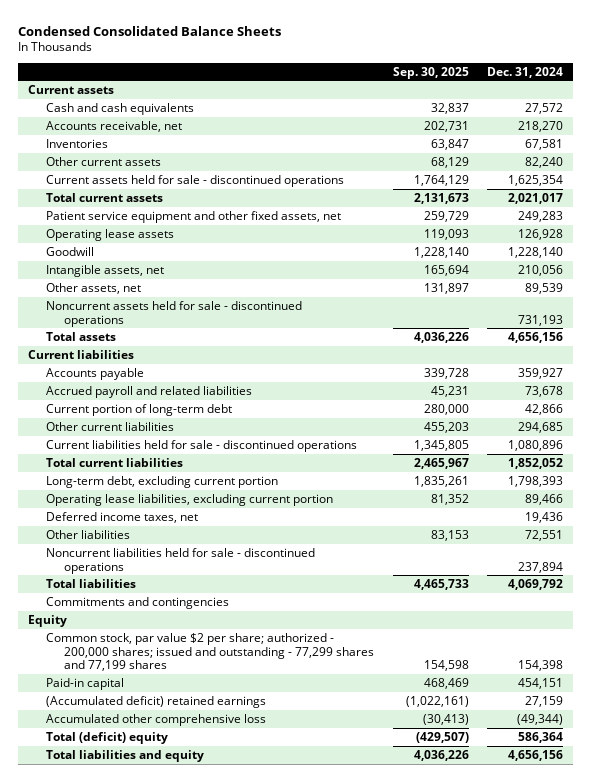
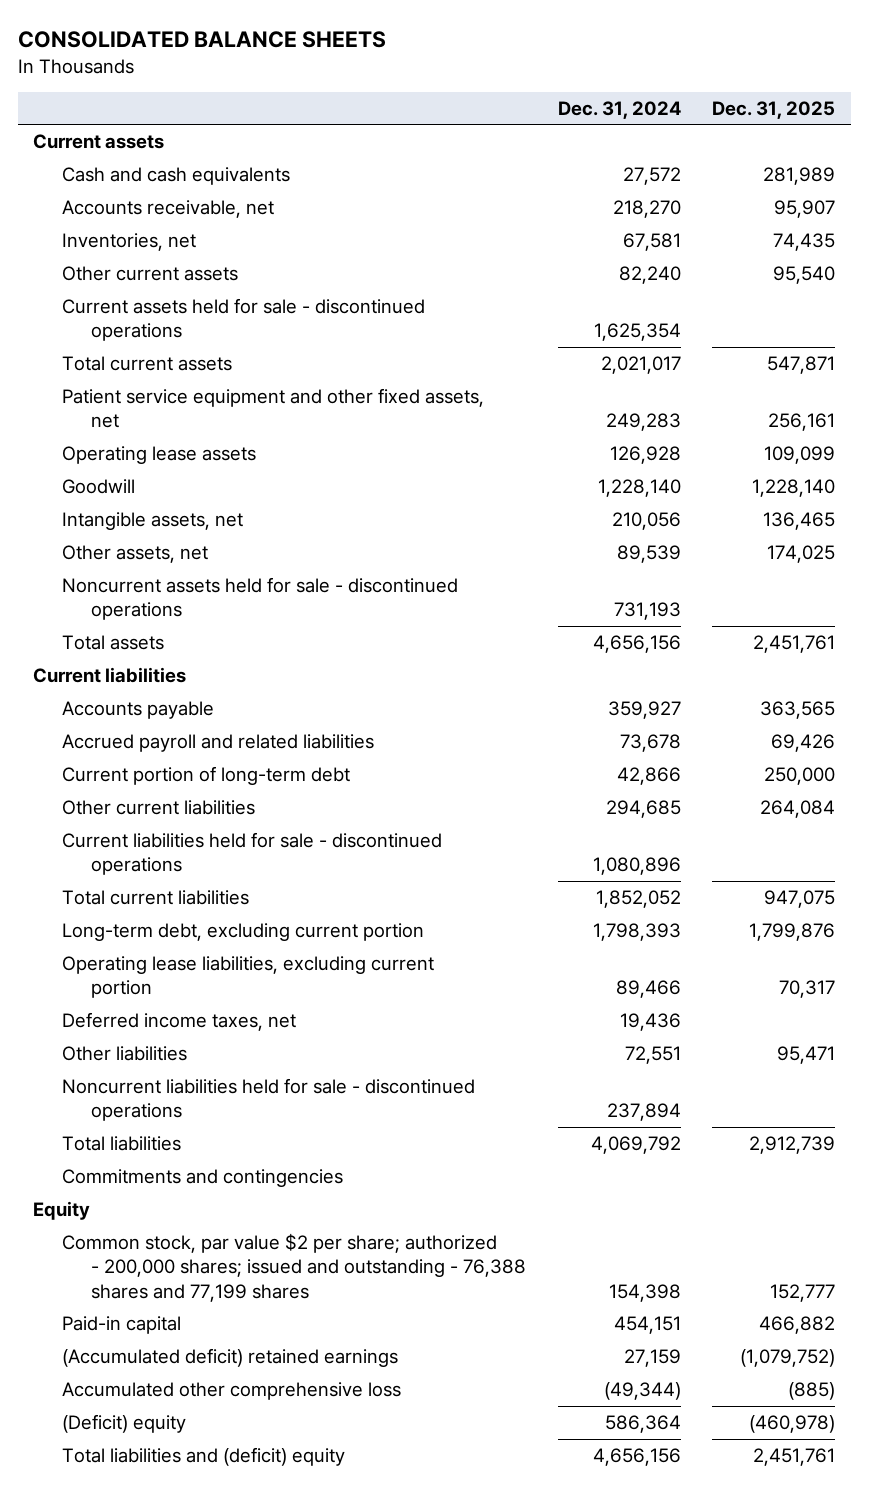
[18,26,282,37] Condensed Consolidated Balance Sheets -> [17,31,386,49] CONSOLIDATED BALANCE SHEETS
[392,66,469,79] Sep. 30, 2025 -> none
none -> [712,100,836,119] Dec. 31, 2025
[45,138,108,148] Inventories -> [62,233,197,252] Inventories, net
[45,632,374,672] Common stock, par value $2 per share; authorized - 200,000 shares; issued and outstanding - 77,299 shares and 77,199 shares -> [62,1233,527,1302] Common stock, par value $2 per share; authorized - 200,000 shares; issued and outstanding - 76,388 shares and 77,199 shares
[45,731,168,744] Total (deficit) equity -> [62,1414,187,1434] (Deficit) equity
[45,749,204,762] Total liabilities and equity -> [62,1447,346,1467] Total liabilities and (deficit) equity

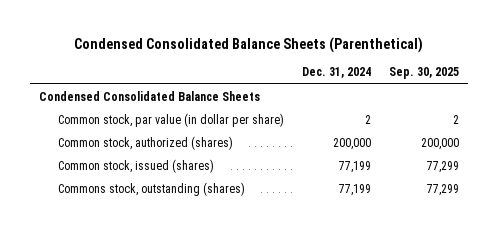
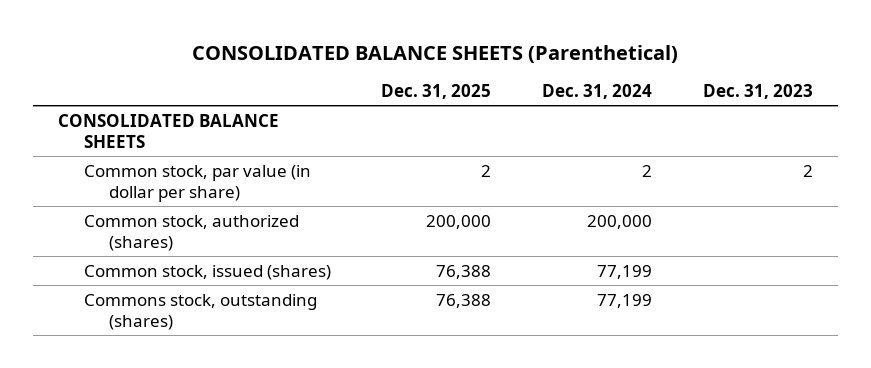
[73,36,423,53] Condensed Consolidated Balance Sheets (Parenthetical) -> [192,44,679,63] CONSOLIDATED BALANCE SHEETS (Parenthetical)
[388,67,459,80] Sep. 30, 2025 -> none
none -> [381,84,492,100] Dec. 31, 2025
none -> [702,84,813,100] Dec. 31, 2023
[38,90,260,101] Condensed Consolidated Balance Sheets -> [58,113,280,149] CONSOLIDATED BALANCE SHEETS

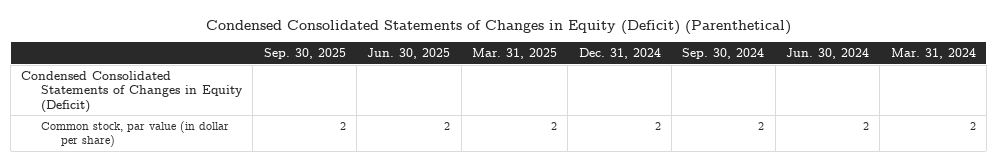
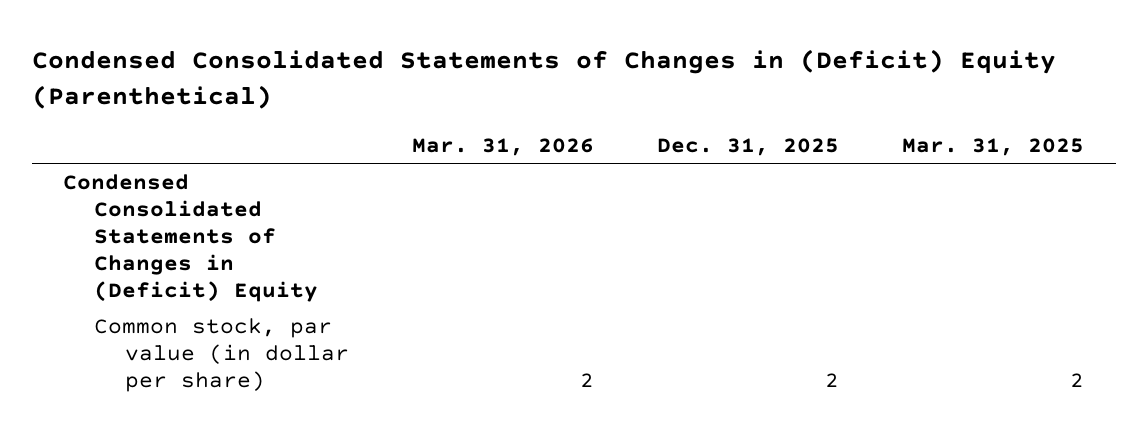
[205,19,791,35] Condensed Consolidated Statements of Changes in Equity (Deficit) (Parenthetical) -> [31,48,1056,109] Condensed Consolidated Statements of Changes in (Deficit) Equity (Parenthetical)
[263,48,346,60] Sep. 30, 2025 -> none
[367,48,451,60] Jun. 30, 2025 -> none
[578,48,661,60] Dec. 31, 2024 -> none
[682,48,765,60] Sep. 30, 2024 -> none
[785,48,869,60] Jun. 30, 2024 -> none
[890,48,976,60] Mar. 31, 2024 -> none
none -> [412,138,595,157] Mar. 31, 2026
none -> [657,138,840,157] Dec. 31, 2025
[21,71,244,113] Condensed Consolidated Statements of Changes in Equity (Deficit) -> [63,174,319,302] Condensed Consolidated Statements of Changes in (Deficit) Equity

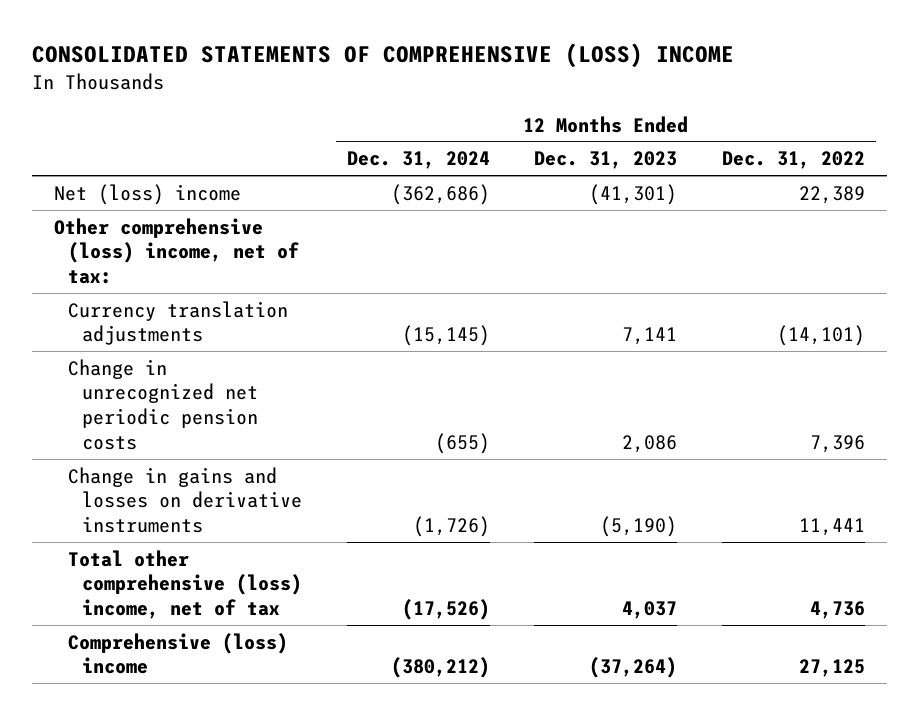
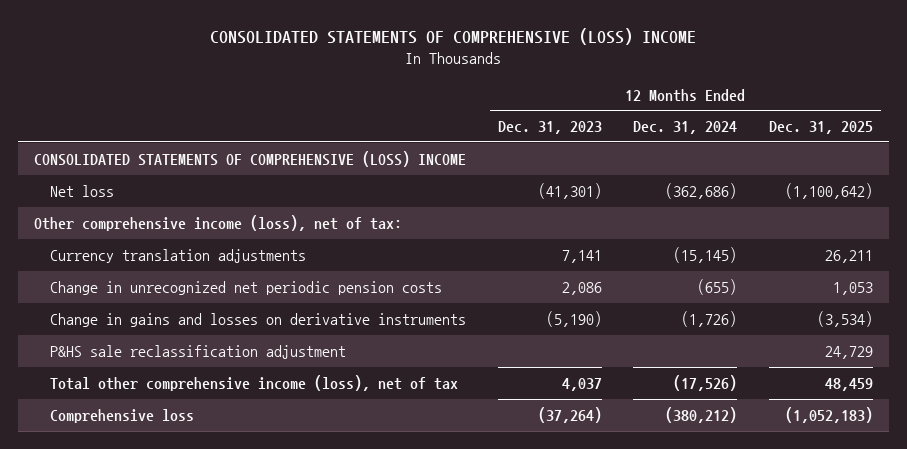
[722,151,866,170] Dec. 31, 2022 -> none
none -> [768,121,873,135] Dec. 31, 2025
none -> [34,150,467,167] CONSOLIDATED STATEMENTS OF COMPREHENSIVE (LOSS) INCOME
[54,183,242,205] Net (loss) income -> [50,184,115,197] Net loss
[54,217,300,284] Other comprehensive (loss) income, net of tax: -> [34,214,403,231] Other comprehensive income (loss), net of tax:
none -> [50,344,347,359] P&HS sale reclassification adjustment
[68,549,303,619] Total other comprehensive (loss) income, net of tax -> [50,374,459,391] Total other comprehensive income (loss), net of tax
[68,632,289,675] Comprehensive (loss) income -> [50,408,195,423] Comprehensive loss

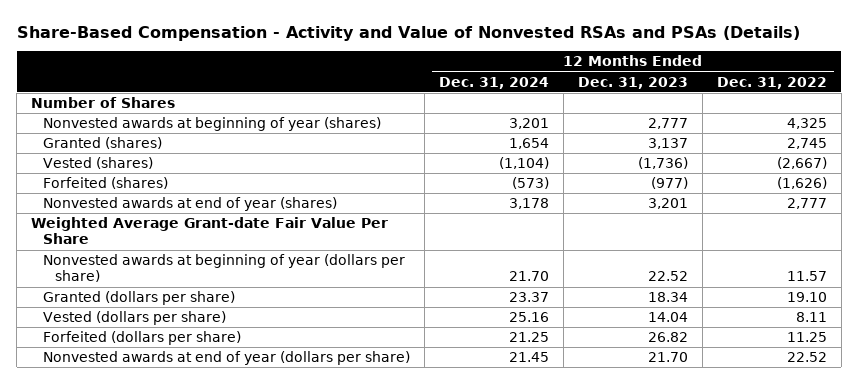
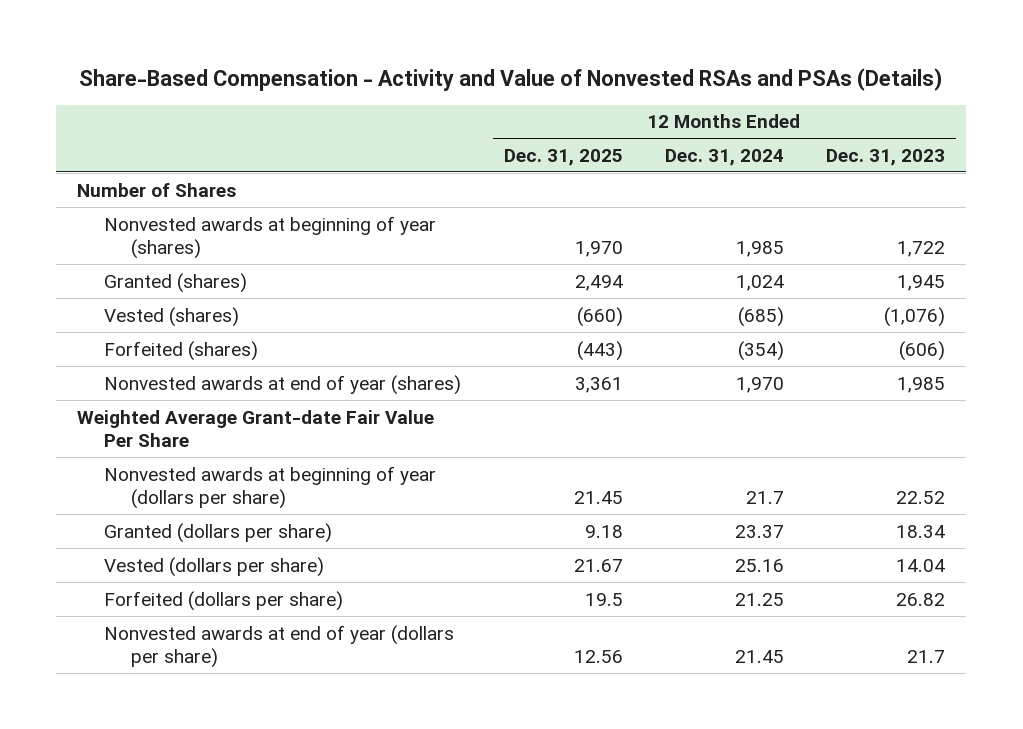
[716,76,827,89] Dec. 31, 2022 -> none
none -> [503,148,623,166] Dec. 31, 2025
[509,118,550,130] 3,201 -> [735,241,784,258] 1,985
[648,118,689,130] 2,777 -> [897,241,946,258] 1,722
[509,138,550,150] 1,654 -> [735,274,784,291] 1,024
[648,138,689,150] 3,137 -> [897,274,946,291] 1,945
[499,157,550,170] (1,104) -> [737,306,784,327] (685)
[638,157,689,170] (1,736) -> [884,306,946,327] (1,076)
[512,177,550,190] (573) -> [737,340,784,361] (354)
[651,177,689,190] (977) -> [899,340,946,361] (606)
[509,198,550,210] 3,178 -> [735,376,784,393] 1,970
[648,198,689,210] 3,201 -> [897,376,946,393] 1,985
[509,271,550,282] 21.70 -> [745,491,784,505] 21.7
[648,352,689,363] 21.70 -> [907,650,946,664] 21.7

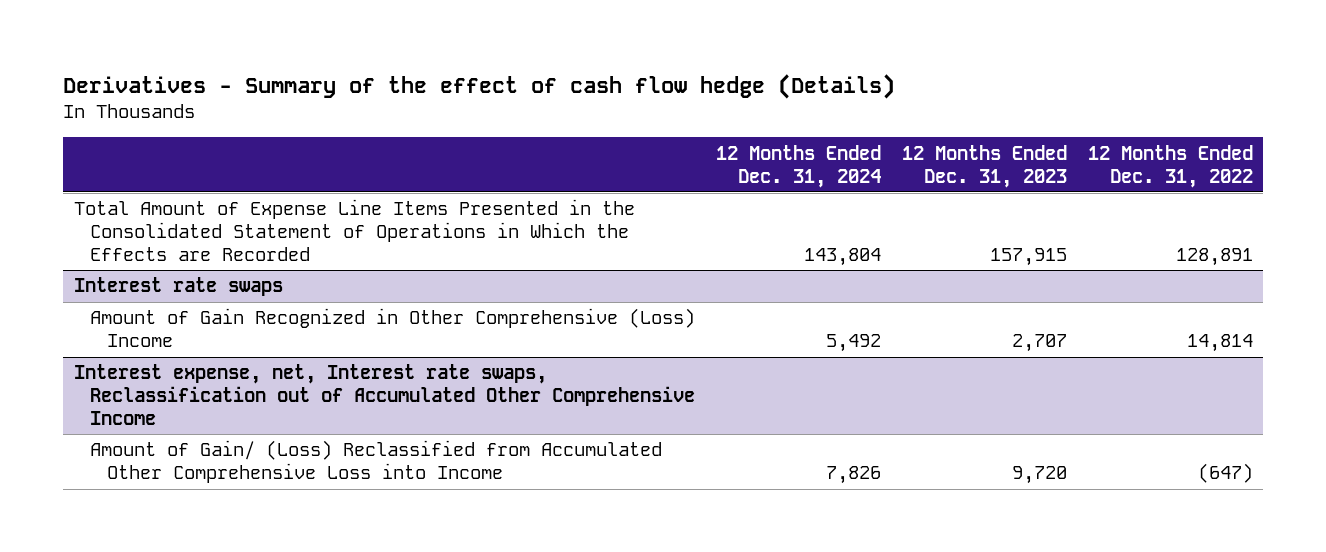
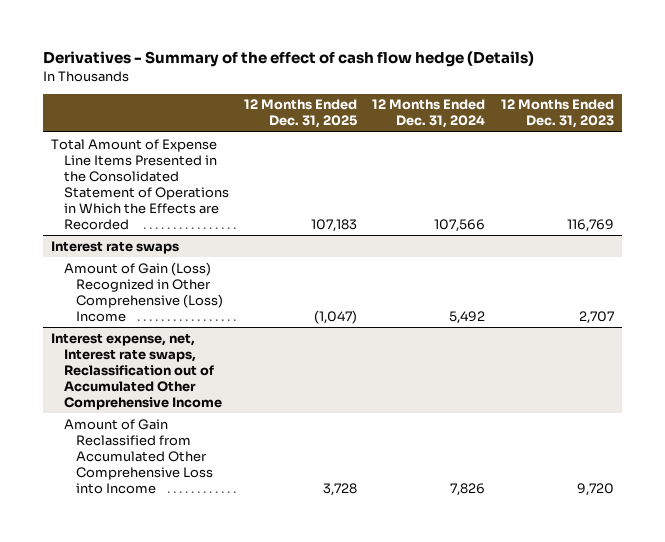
[1087,144,1253,188] 12 Months Ended Dec. 31, 2022 -> none
none -> [243,99,357,129] 12 Months Ended Dec. 31, 2025
[804,248,882,267] 143,804 -> [434,218,486,232] 107,566
[989,248,1067,267] 157,915 -> [566,218,614,232] 116,769
[90,308,696,348] Amount of Gain Recognized in Other Comprehensive (Loss) Income -> [63,261,223,322] Amount of Gain (Loss) Recognized in Other Comprehensive (Loss) Income
[90,440,663,484] Amount of Gain/ (Loss) Reclassified from Accumulated Other Comprehensive Loss into Income -> [63,418,213,494] Amount of Gain Reclassified from Accumulated Other Comprehensive Loss into Income

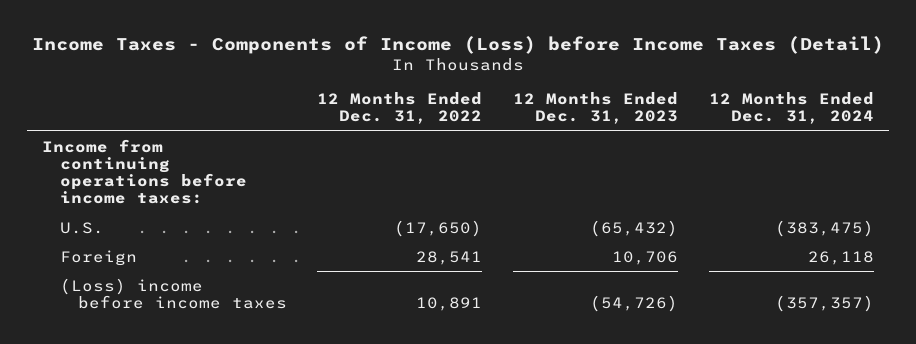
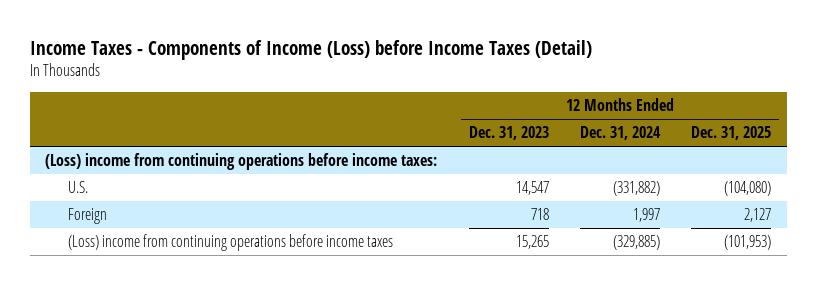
[317,92,483,125] 12 Months Ended Dec. 31, 2022 -> none
none -> [691,126,772,141] Dec. 31, 2025
[42,138,247,205] Income from continuing operations before income taxes: -> [45,153,438,171] (Loss) income from continuing operations before income taxes:
[590,219,679,237] (65,432) -> [515,181,549,196] 14,547
[775,219,875,237] (383,475) -> [612,181,660,197] (331,882)
[612,250,679,265] 10,706 -> [530,208,549,221] 718
[808,250,875,265] 26,118 -> [632,208,660,223] 1,997
[59,277,287,309] (Loss) income before income taxes -> [67,234,393,252] (Loss) income from continuing operations before income taxes
[590,294,679,312] (54,726) -> [515,235,549,250] 15,265
[775,294,875,312] (357,357) -> [612,235,660,251] (329,885)

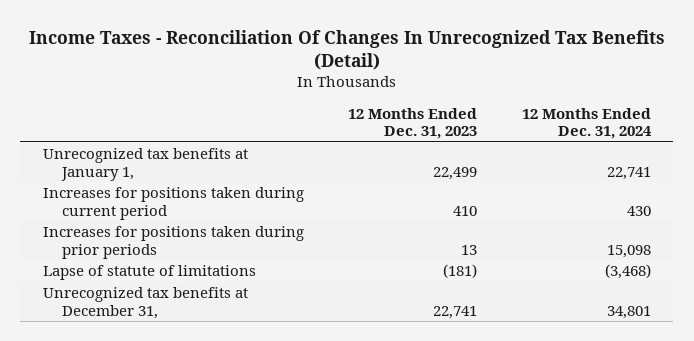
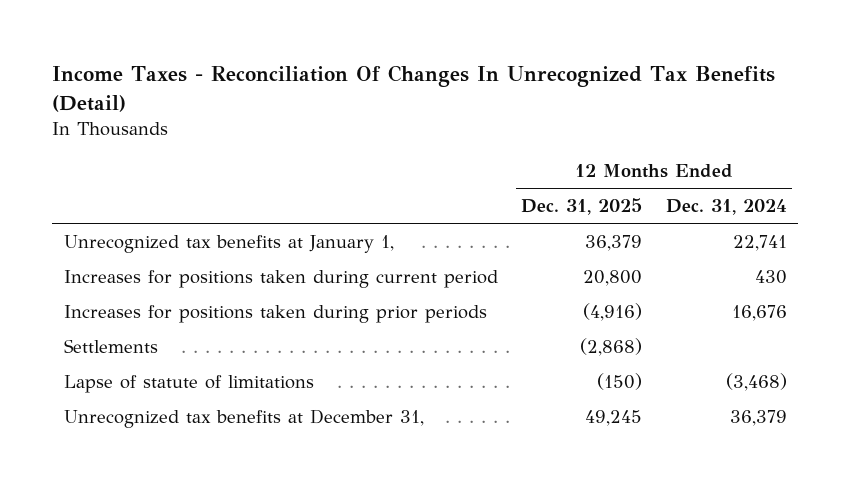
[348,107,478,140] 12 Months Ended Dec. 31, 2023 -> none
none -> [521,198,643,216] Dec. 31, 2025
[606,244,651,258] 15,098 -> [731,304,787,321] 16,676
none -> [64,338,159,353] Settlements
[606,305,651,319] 34,801 -> [729,409,787,426] 36,379

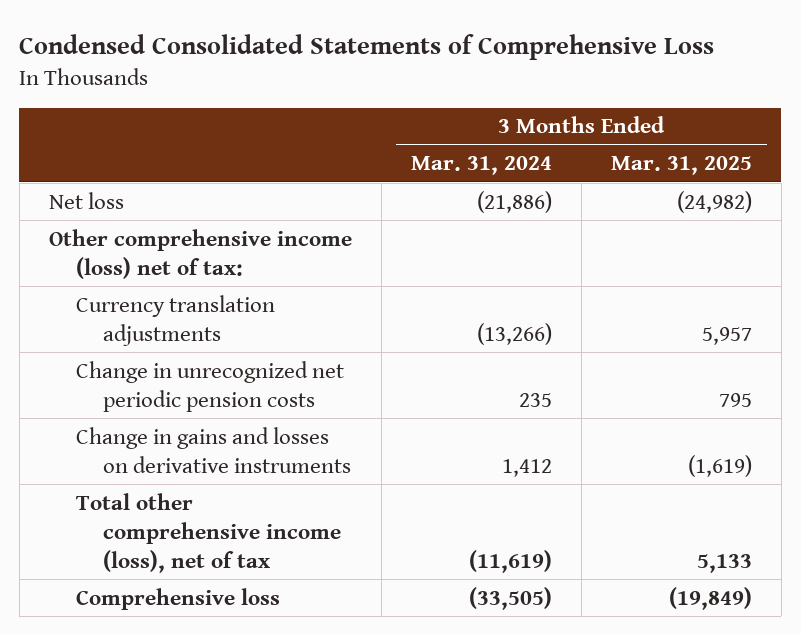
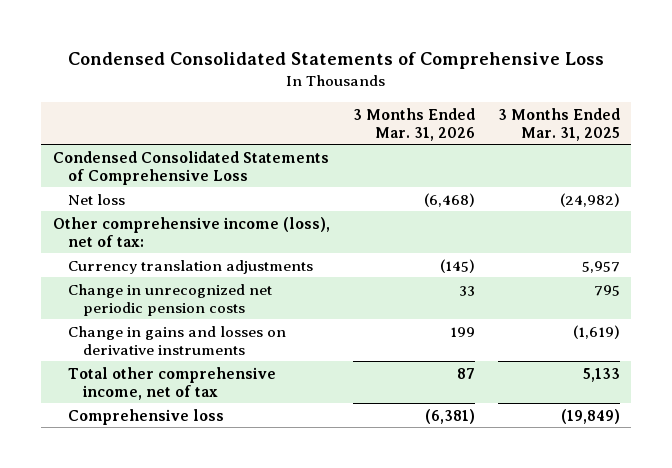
[410,156,552,176] Mar. 31, 2024 -> none
none -> [352,107,475,141] 3 Months Ended Mar. 31, 2026
none -> [52,150,329,185] Condensed Consolidated Statements of Comprehensive Loss
[48,228,352,279] Other comprehensive income (loss) net of tax: -> [52,216,330,247] Other comprehensive income (loss), net of tax:
[75,492,341,573] Total other comprehensive income (loss), net of tax -> [67,366,276,400] Total other comprehensive income, net of tax

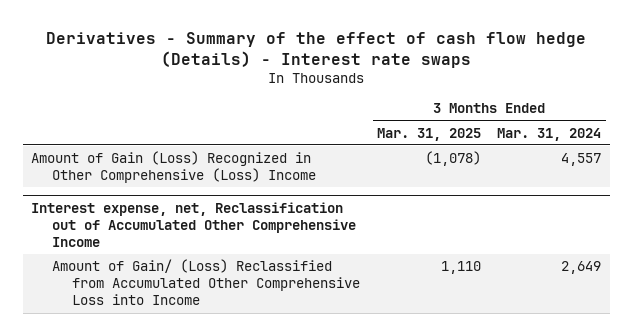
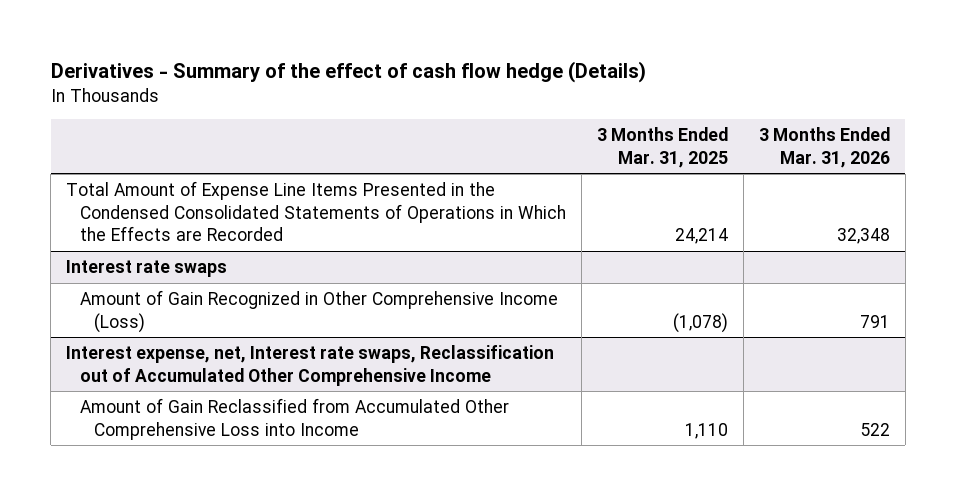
[46,31,587,68] Derivatives - Summary of the effect of cash flow hedge (Details) - Interest rate swaps -> [50,61,646,84] Derivatives - Summary of the effect of cash flow hedge (Details)
[497,127,602,141] Mar. 31, 2024 -> none
none -> [758,127,890,168] 3 Months Ended Mar. 31, 2026
none -> [66,181,567,242] Total Amount of Expense Line Items Presented in the Condensed Consolidated Statements of Operations in Which the Effects are Recorded
none -> [66,260,228,278] Interest rate swaps
[31,151,316,184] Amount of Gain (Loss) Recognized in Other Comprehensive (Loss) Income -> [80,290,559,333] Amount of Gain Recognized in Other Comprehensive Income (Loss)
[31,201,356,248] Interest expense, net, Reclassification out of Accumulated Other Comprehensive Income -> [66,345,555,386] Interest expense, net, Interest rate swaps, Reclassification out of Accumulated Other Comprehensive Income
[51,259,361,306] Amount of Gain/ (Loss) Reclassified from Accumulated Other Comprehensive Loss into Income -> [80,398,510,440] Amount of Gain Reclassified from Accumulated Other Comprehensive Loss into Income

